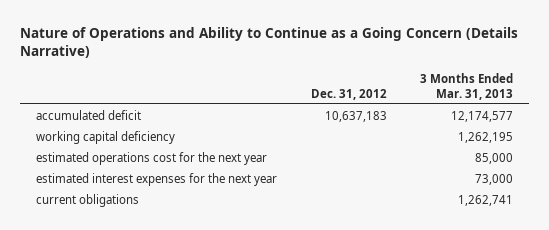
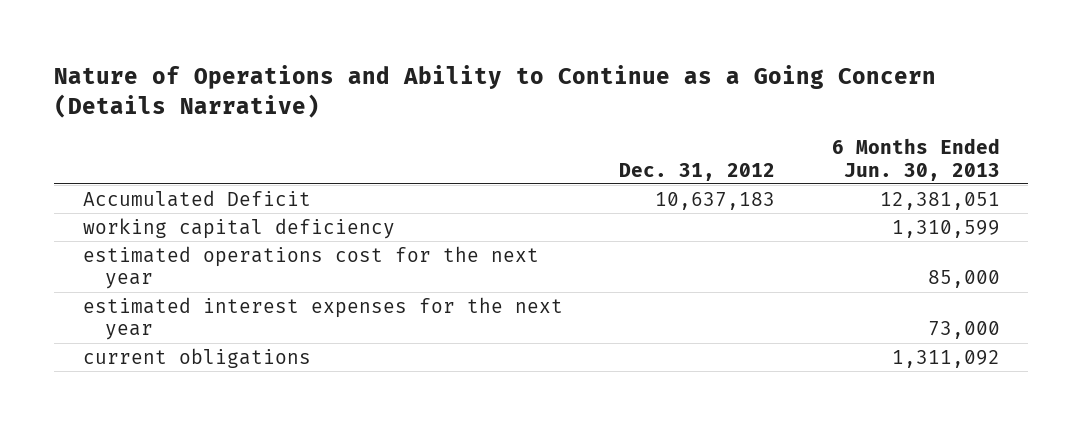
[419,72,513,100] 3 Months Ended Mar. 31, 2013 -> none
none -> [831,137,1000,181] 6 Months Ended Jun. 30, 2013
[36,109,142,120] accumulated deficit -> [82,189,311,207] Accumulated Deficit

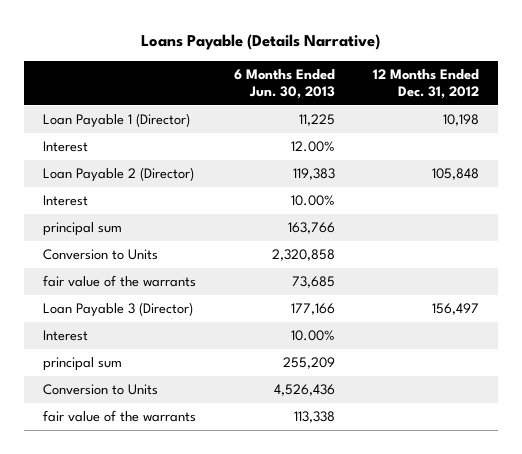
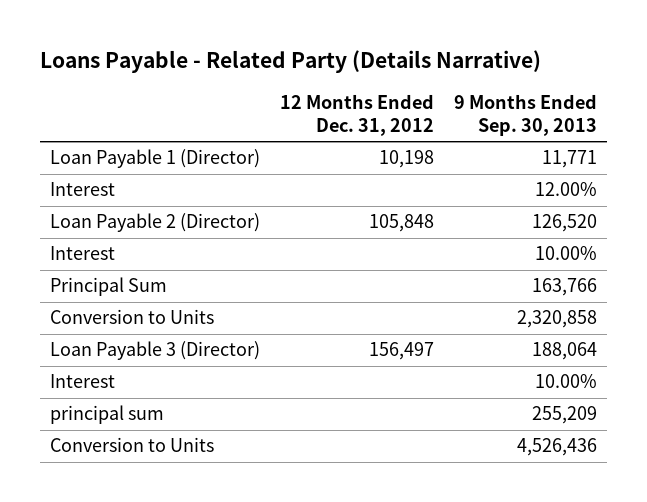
[140,34,380,51] Loans Payable (Details Narrative) -> [40,50,542,74] Loans Payable - Related Party (Details Narrative)
[233,69,335,99] 6 Months Ended Jun. 30, 2013 -> none
none -> [453,93,597,137] 9 Months Ended Sep. 30, 2013
[43,222,123,237] principal sum -> [50,277,168,297] Principal Sum
[43,275,197,288] fair value of the warrants -> none
[43,410,197,423] fair value of the warrants -> none

